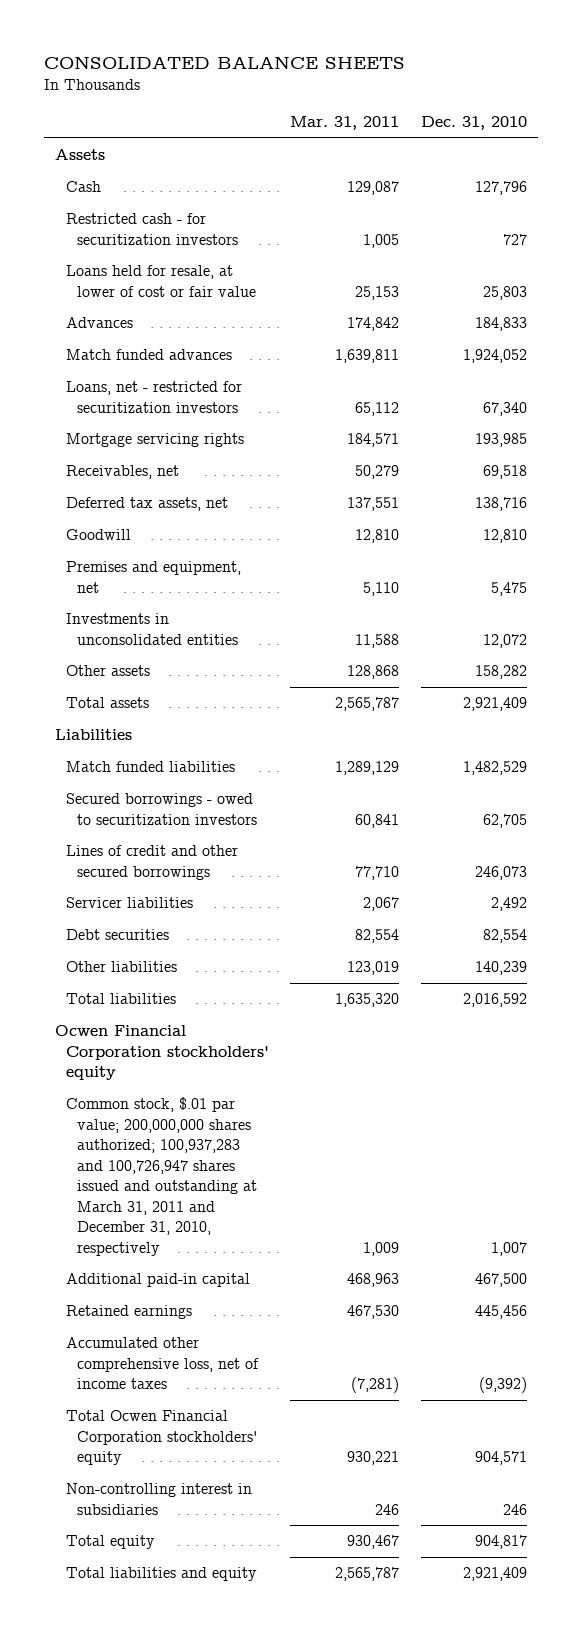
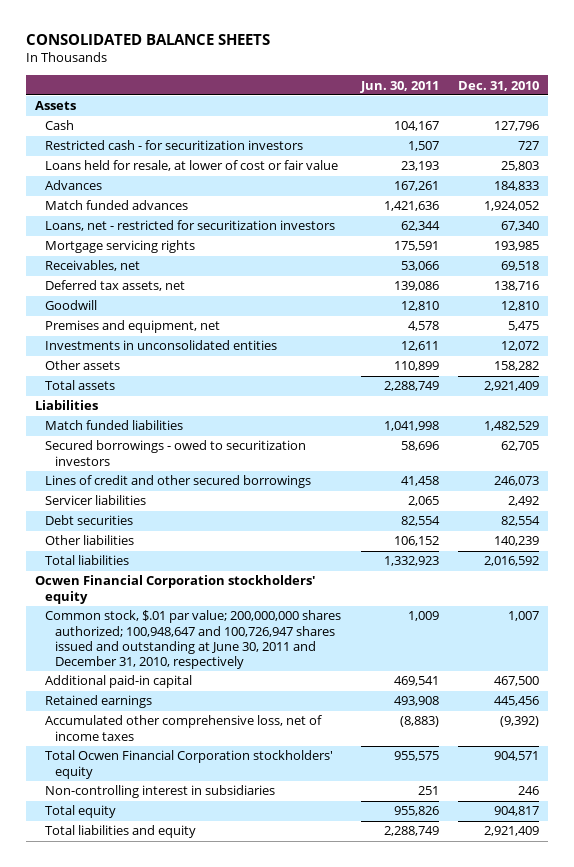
[290,116,400,131] Mar. 31, 2011 -> none
none -> [359,80,439,93] Jun. 30, 2011
[66,1097,258,1256] Common stock, $.01 par value; 200,000,000 shares authorized; 100,937,283 and 100,726,947 shares issued and outstanding at March 31, 2011 and December 31, 2010, respectively -> [45,610,342,669] Common stock, $.01 par value; 200,000,000 shares authorized; 100,948,647 and 100,726,947 shares issued and outstanding at June 30, 2011 and December 31, 2010, respectively

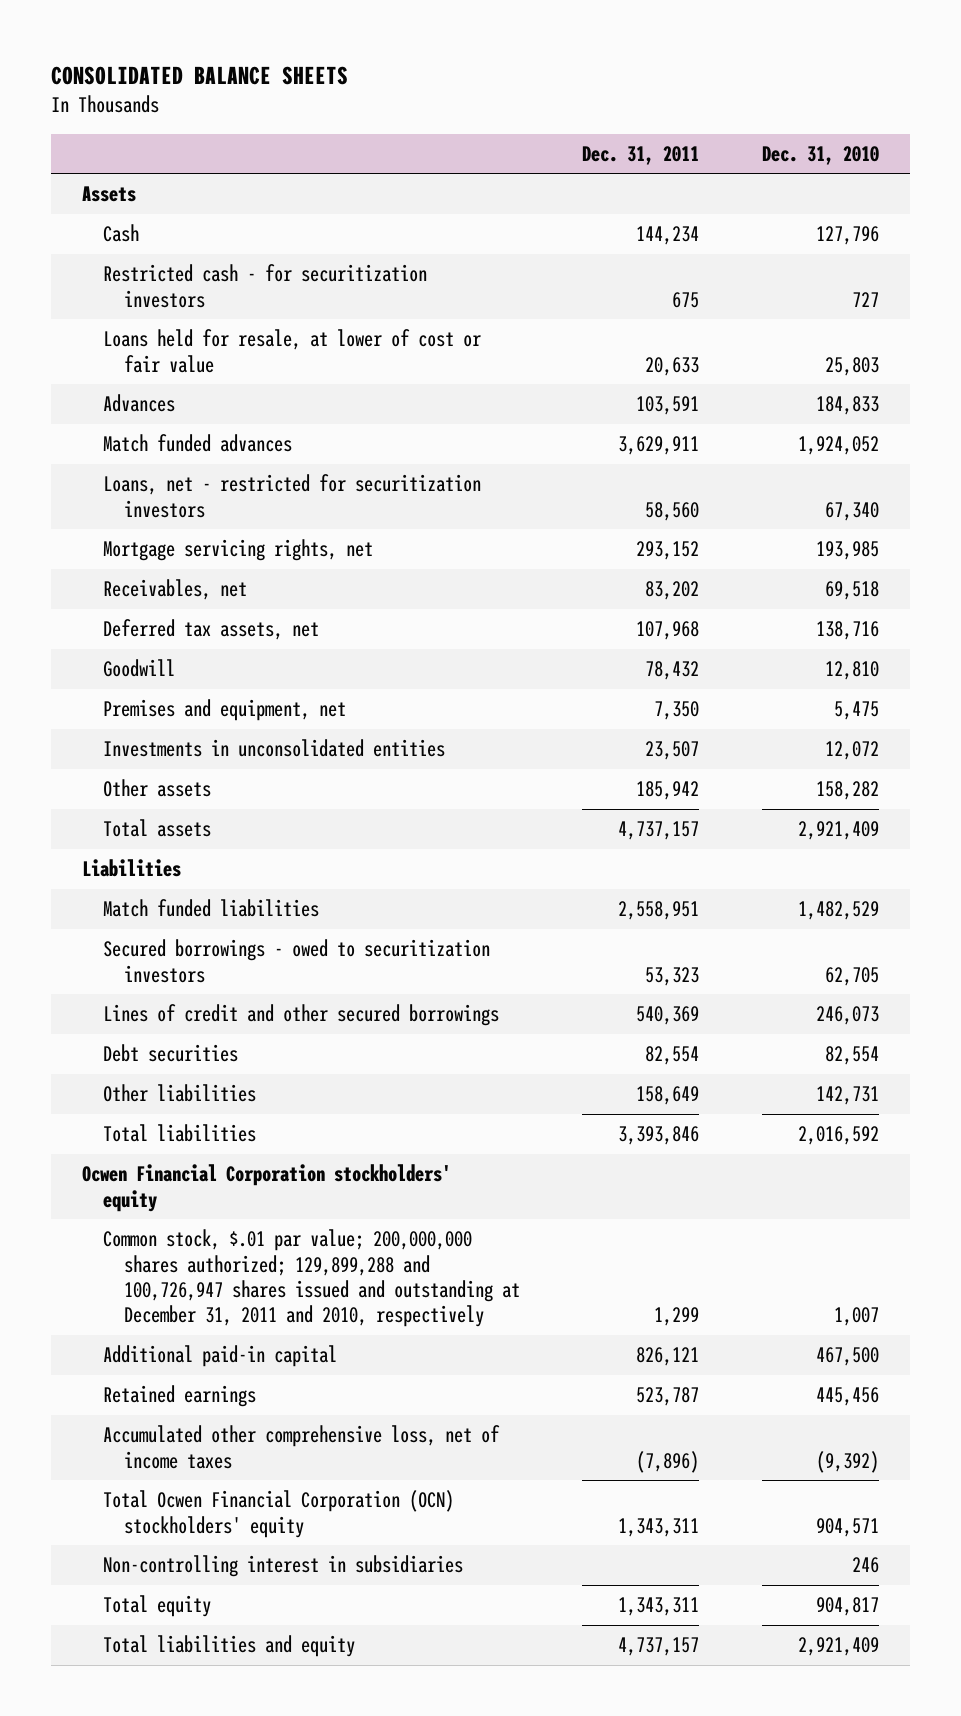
[359,80,439,93] Jun. 30, 2011 -> none
none -> [582,145,700,165] Dec. 31, 2011
[45,240,196,254] Mortgage servicing rights -> [102,539,373,562] Mortgage servicing rights, net
[45,495,147,506] Servicer liabilities -> none
[493,536,539,547] 140,239 -> [815,1086,879,1106] 142,731
[45,610,342,669] Common stock, $.01 par value; 200,000,000 shares authorized; 100,948,647 and 100,726,947 shares issued and outstanding at June 30, 2011 and December 31, 2010, respectively -> [102,1229,520,1328] Common stock, $.01 par value; 200,000,000 shares authorized; 129,899,288 and 100,726,947 shares issued and outstanding at December 31, 2011 and 2010, respectively
[45,750,334,779] Total Ocwen Financial Corporation stockholders' equity -> [102,1490,454,1538] Total Ocwen Financial Corporation (OCN) stockholders' equity

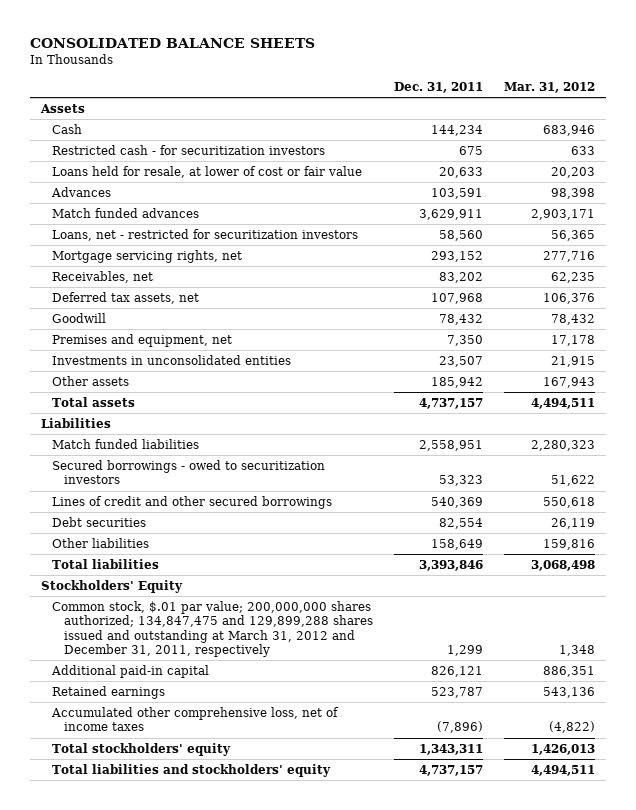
[761,145,879,165] Dec. 31, 2010 -> none
none -> [504,81,596,93] Mar. 31, 2012
[82,1164,452,1212] Ocwen Financial Corporation stockholders' equity -> none
none -> [40,579,183,593] Stockholders' Equity
[102,1229,520,1328] Common stock, $.01 par value; 200,000,000 shares authorized; 129,899,288 and 100,726,947 shares issued and outstanding at December 31, 2011 and 2010, respectively -> [52,600,373,657] Common stock, $.01 par value; 200,000,000 shares authorized; 134,847,475 and 129,899,288 shares issued and outstanding at March 31, 2012 and December 31, 2011, respectively
[102,1555,463,1578] Non-controlling interest in subsidiaries -> none
[102,1595,211,1618] Total equity -> none
[102,1490,454,1538] Total Ocwen Financial Corporation (OCN) stockholders' equity -> [52,742,232,756] Total stockholders' equity
[102,1635,355,1658] Total liabilities and equity -> [52,763,332,777] Total liabilities and stockholders' equity

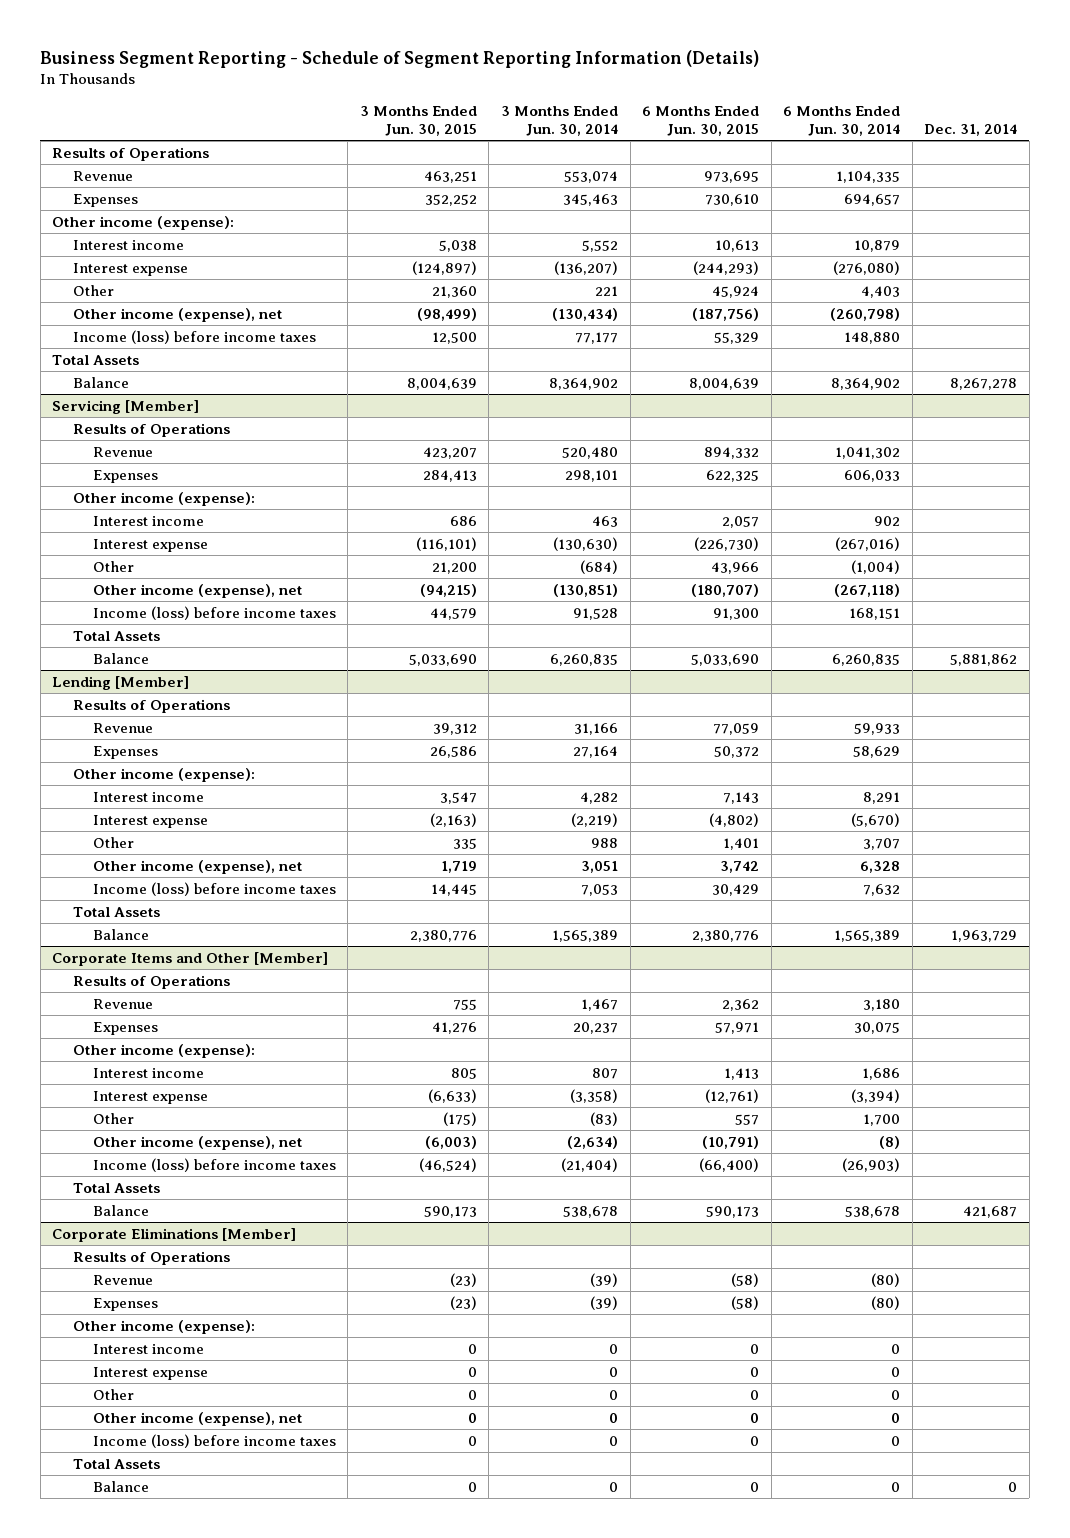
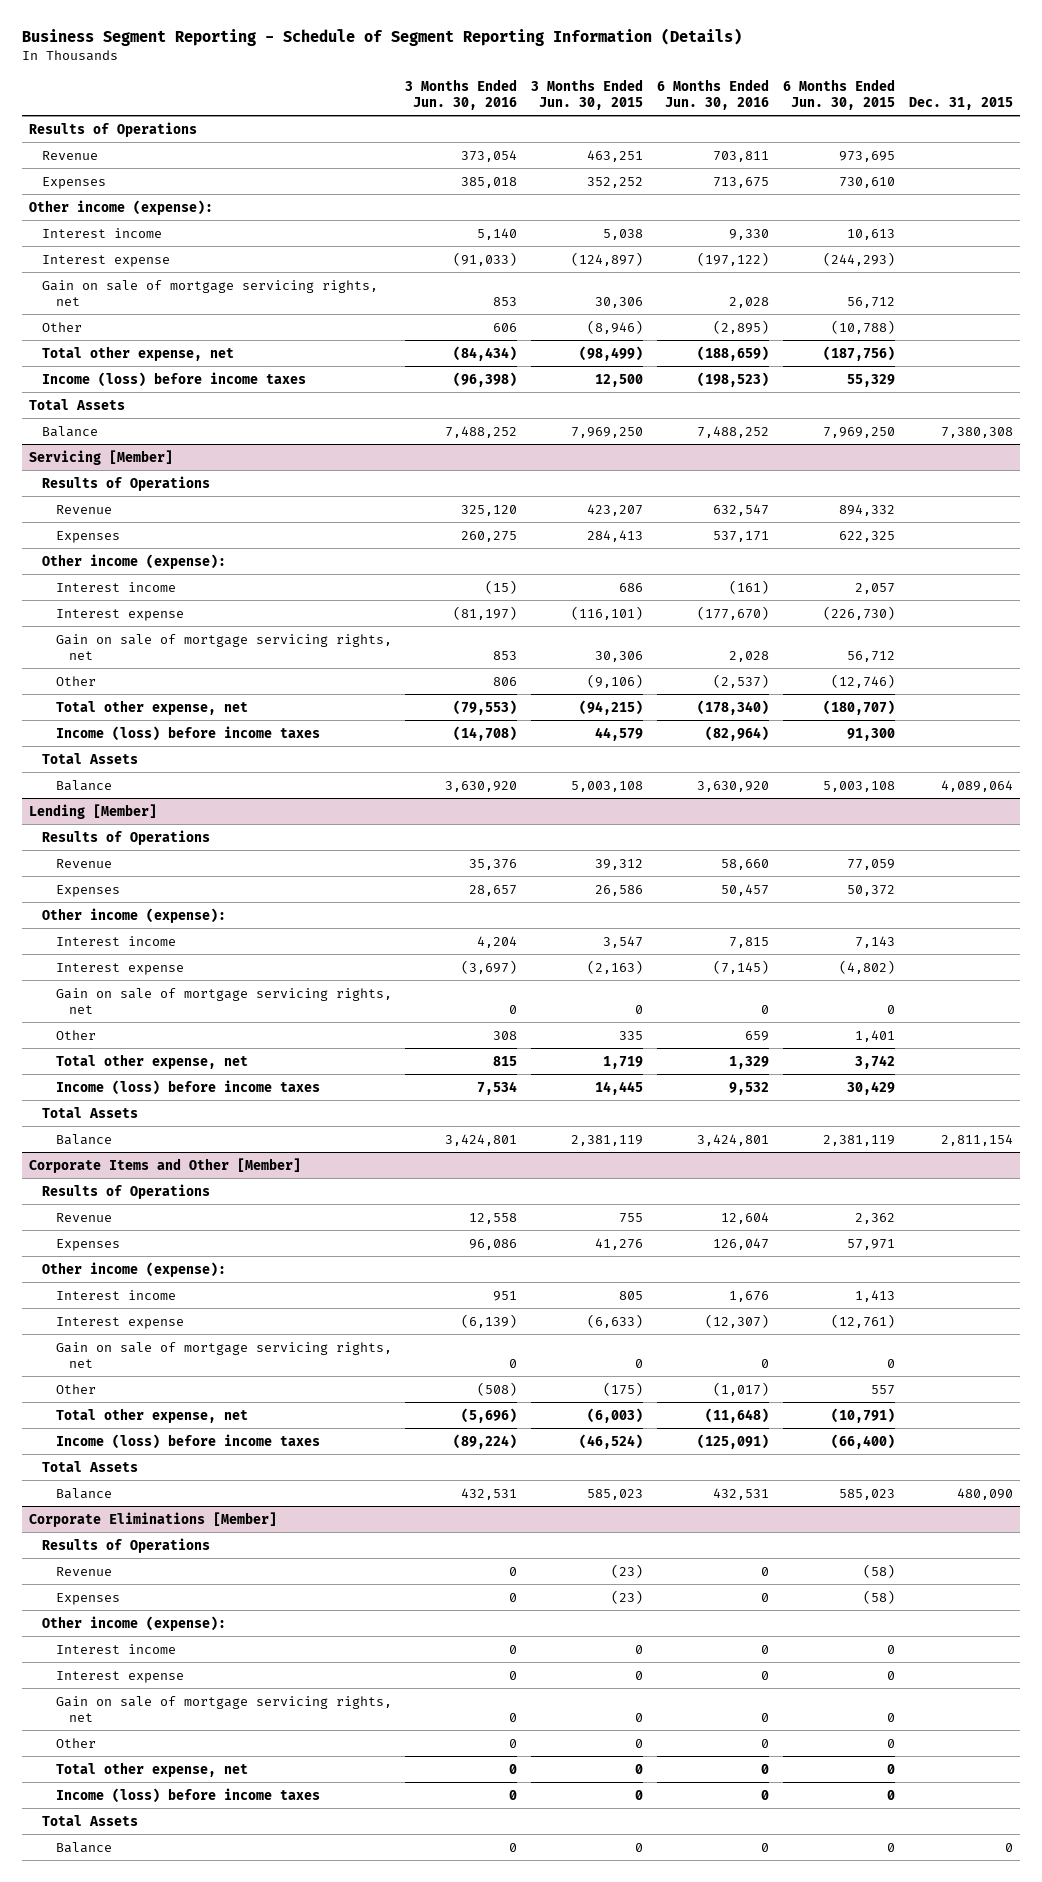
[500,105,618,137] 3 Months Ended Jun. 30, 2014 -> none
[783,105,901,137] 6 Months Ended Jun. 30, 2014 -> none
[924,124,1018,137] Dec. 31, 2014 -> none
none -> [405,78,518,110] 3 Months Ended Jun. 30, 2016
none -> [657,78,770,110] 6 Months Ended Jun. 30, 2016
none -> [908,96,1013,110] Dec. 31, 2015
none -> [42,279,379,306] Gain on sale of mortgage servicing rights, net
[431,285,477,298] 21,360 -> [587,319,644,334] (8,946)
[712,285,760,298] 45,924 -> [830,319,895,334] (10,788)
[72,307,282,322] Other income (expense), net -> [42,345,235,361] Total other expense, net
[406,377,477,390] 8,004,639 -> [571,426,644,438] 7,969,250
[689,377,760,390] 8,004,639 -> [822,426,895,438] 7,969,250
none -> [55,633,392,660] Gain on sale of mortgage servicing rights, net
[431,561,477,574] 21,200 -> [587,673,644,688] (9,106)
[711,561,760,574] 43,966 -> [830,673,895,688] (12,746)
[92,583,302,598] Other income (expense), net -> [55,699,248,715] Total other expense, net
[408,653,477,666] 5,033,690 -> [571,780,644,792] 5,003,108
[691,653,760,666] 5,033,690 -> [822,780,895,792] 5,003,108
none -> [55,987,392,1014] Gain on sale of mortgage servicing rights, net
[92,859,302,874] Other income (expense), net -> [55,1053,248,1069] Total other expense, net
[409,929,477,942] 2,380,776 -> [571,1134,644,1146] 2,381,119
[692,929,760,942] 2,380,776 -> [822,1134,895,1146] 2,381,119
none -> [55,1341,392,1368] Gain on sale of mortgage servicing rights, net
[92,1135,302,1150] Other income (expense), net -> [55,1407,248,1423] Total other expense, net
[423,1205,477,1218] 590,173 -> [587,1488,644,1500] 585,023
[706,1205,760,1218] 590,173 -> [838,1488,895,1500] 585,023
none -> [55,1695,392,1722] Gain on sale of mortgage servicing rights, net
[92,1411,302,1426] Other income (expense), net -> [55,1761,248,1777] Total other expense, net

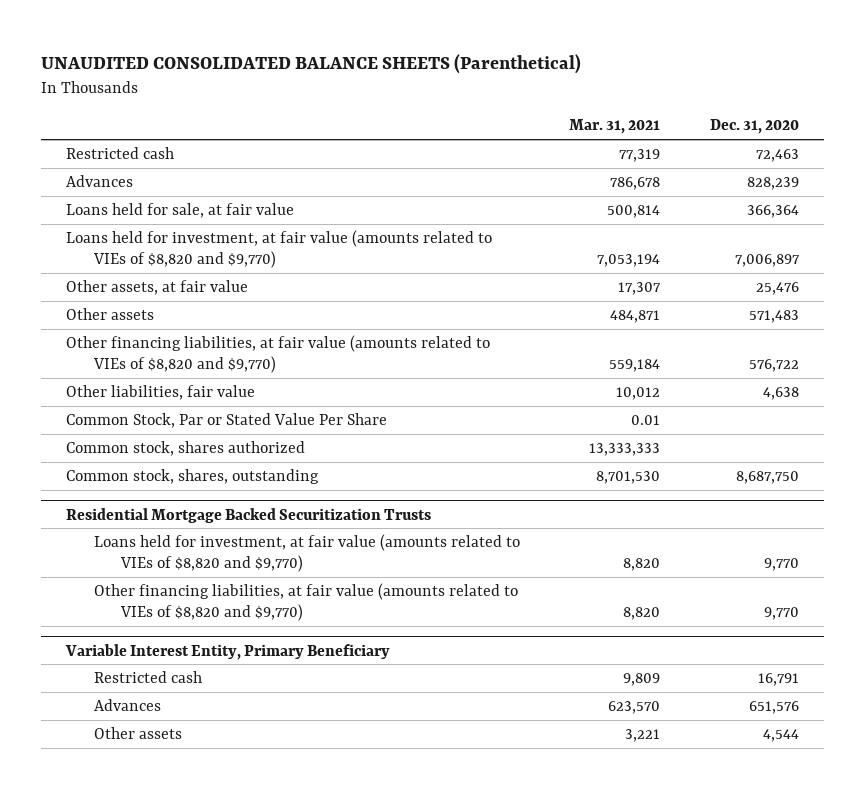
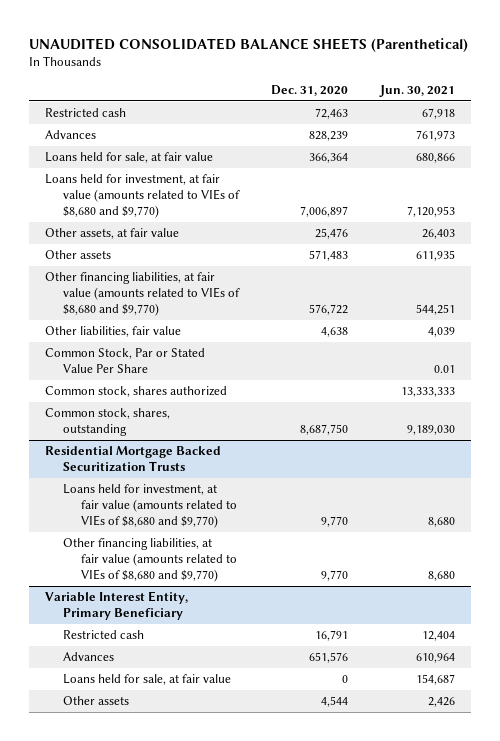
[569,119,661,135] Mar. 31, 2021 -> none
none -> [379,84,456,97] Jun. 30, 2021
[66,230,493,268] Loans held for investment, at fair value (amounts related to VIEs of $8,820 and $9,770) -> [44,174,240,219] Loans held for investment, at fair value (amounts related to VIEs of $8,680 and $9,770)
[66,335,491,373] Other financing liabilities, at fair value (amounts related to VIEs of $8,820 and $9,770) -> [44,272,240,317] Other financing liabilities, at fair value (amounts related to VIEs of $8,680 and $9,770)
[93,534,520,572] Loans held for investment, at fair value (amounts related to VIEs of $8,820 and $9,770) -> [62,484,238,529] Loans held for investment, at fair value (amounts related to VIEs of $8,680 and $9,770)
[93,583,518,621] Other financing liabilities, at fair value (amounts related to VIEs of $8,820 and $9,770) -> [62,538,238,583] Other financing liabilities, at fair value (amounts related to VIEs of $8,680 and $9,770)
none -> [62,674,231,686] Loans held for sale, at fair value

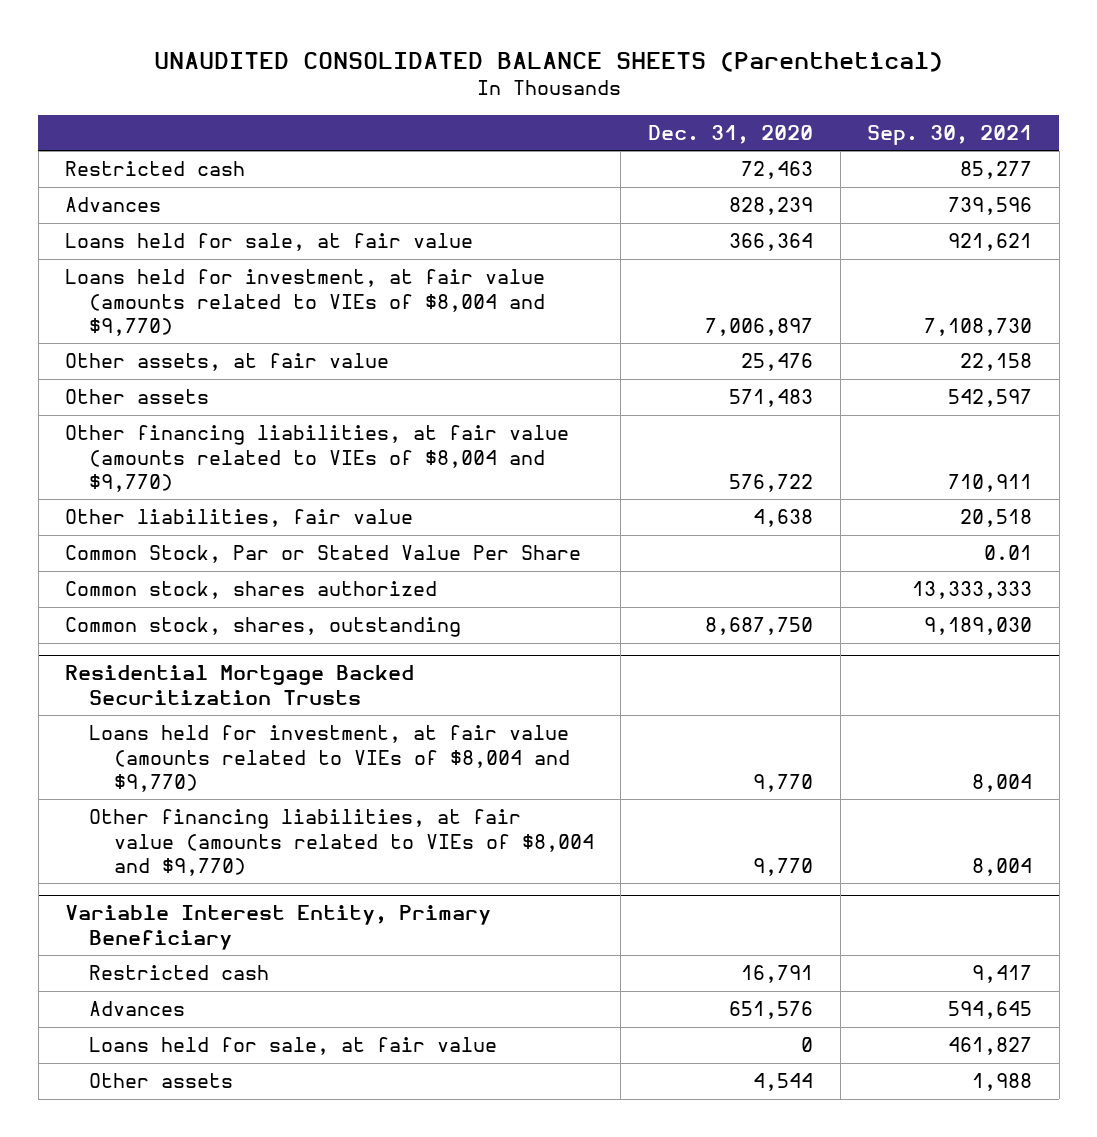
[379,84,456,97] Jun. 30, 2021 -> none
none -> [867,125,1033,146] Sep. 30, 2021
[44,174,240,219] Loans held for investment, at fair value (amounts related to VIEs of $8,680 and $9,770) -> [65,269,546,336] Loans held for investment, at fair value (amounts related to VIEs of $8,004 and $9,770)
[44,272,240,317] Other financing liabilities, at fair value (amounts related to VIEs of $8,680 and $9,770) -> [65,425,570,492] Other financing liabilities, at fair value (amounts related to VIEs of $8,004 and $9,770)
[62,484,238,529] Loans held for investment, at fair value (amounts related to VIEs of $8,680 and $9,770) -> [89,725,570,792] Loans held for investment, at fair value (amounts related to VIEs of $8,004 and $9,770)
[62,538,238,583] Other financing liabilities, at fair value (amounts related to VIEs of $8,680 and $9,770) -> [89,809,594,876] Other financing liabilities, at fair value (amounts related to VIEs of $8,004 and $9,770)

